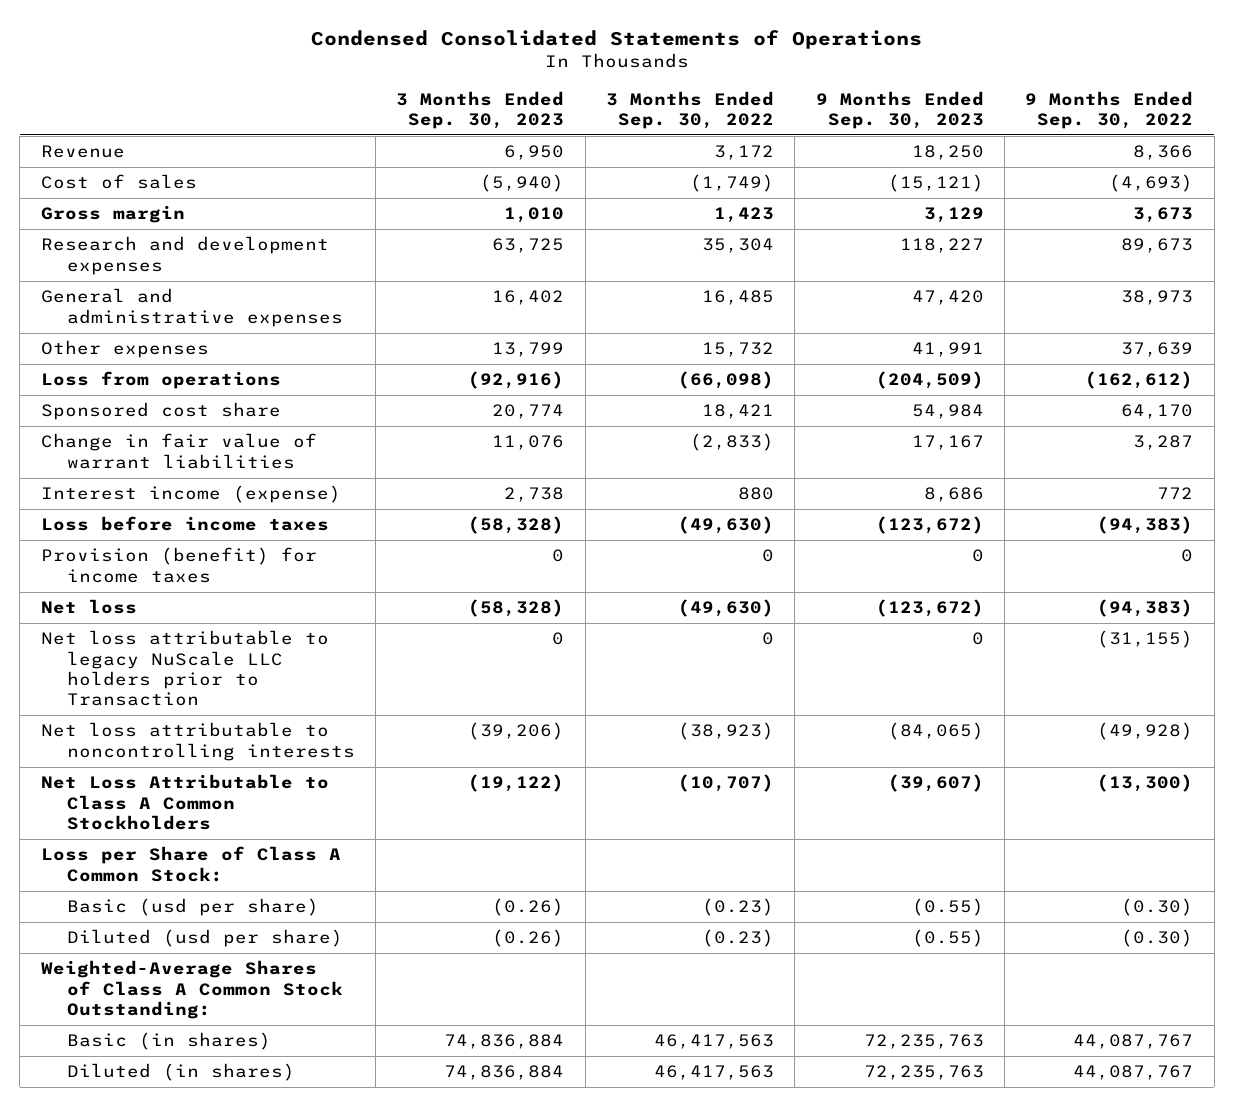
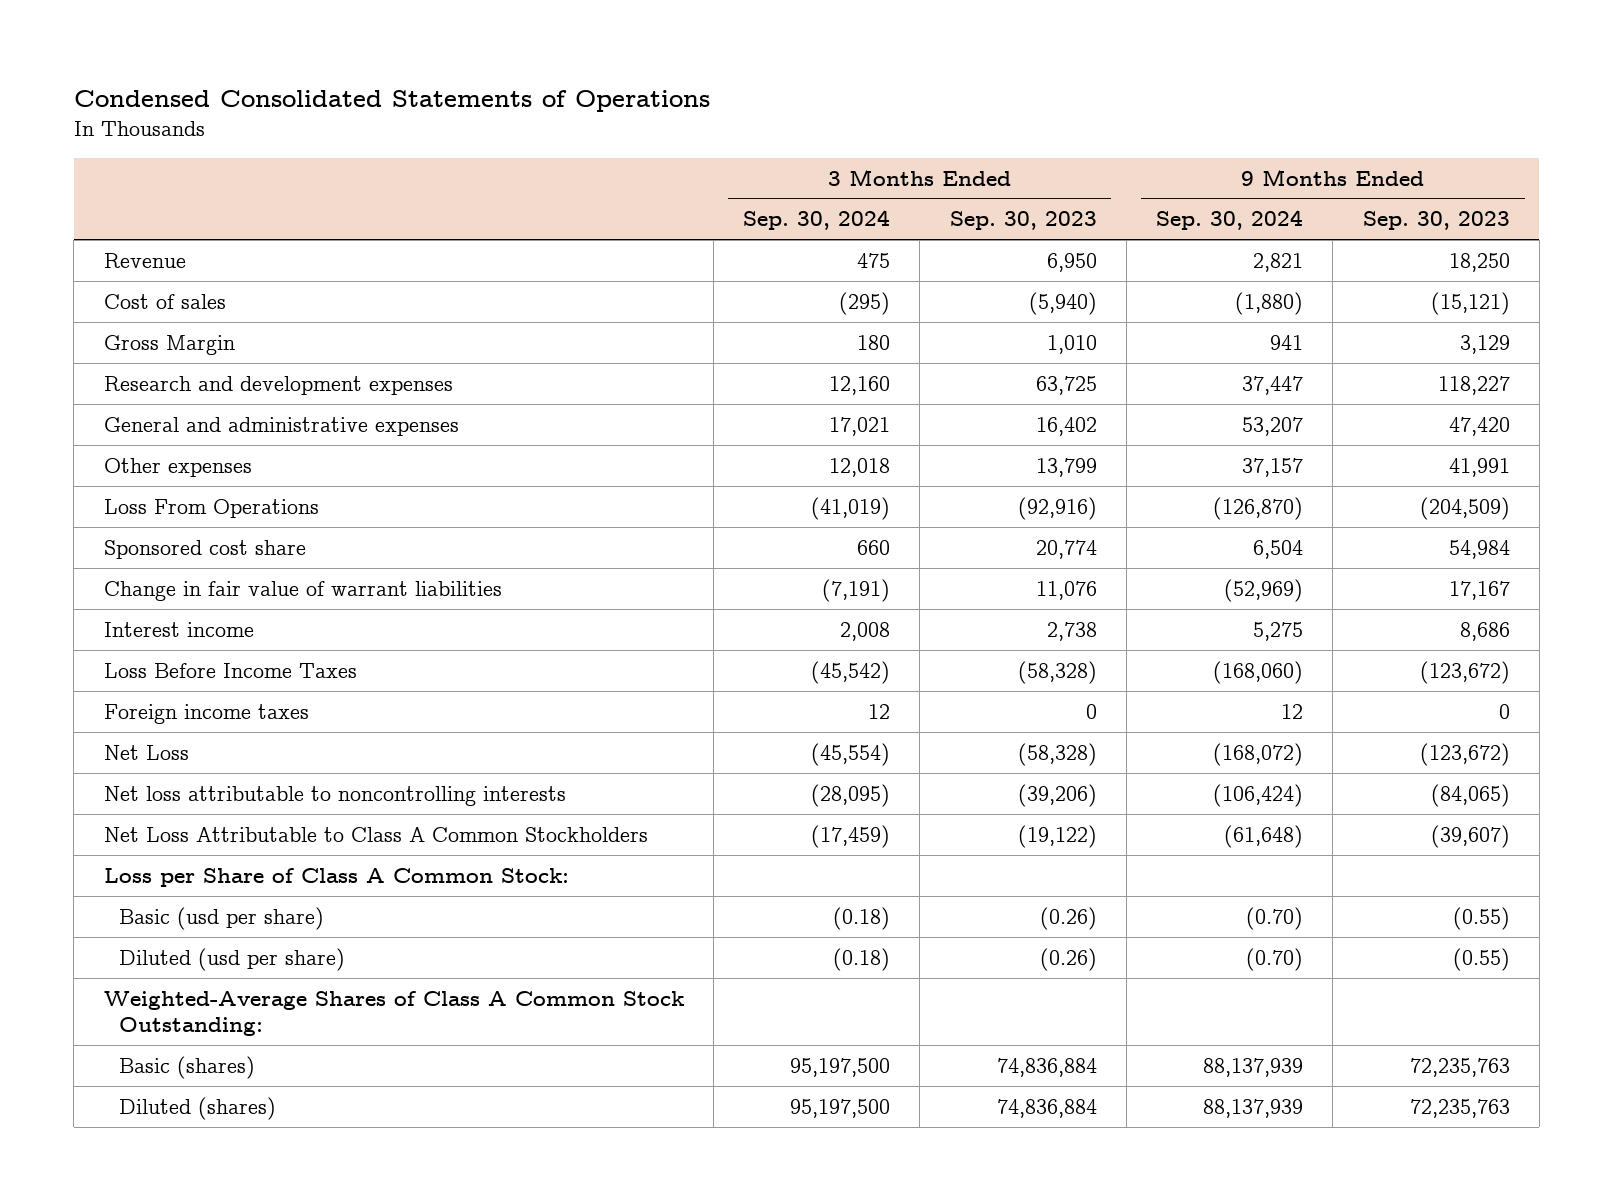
[605,90,774,129] 3 Months Ended Sep. 30, 2022 -> none
[1025,90,1194,129] 9 Months Ended Sep. 30, 2022 -> none
none -> [743,210,891,231] Sep. 30, 2024
none -> [1156,210,1304,231] Sep. 30, 2024
[40,205,185,224] Gross margin -> [103,334,235,355] Gross Margin
[40,371,281,390] Loss from operations -> [103,498,319,518] Loss From Operations
[40,630,329,706] Net loss attributable to legacy NuScale LLC holders prior to Transaction -> none
[40,485,341,504] Interest income (expense) -> [103,621,254,637] Interest income
[40,516,329,532] Loss before income taxes -> [103,662,357,678] Loss Before Income Taxes
[40,547,317,583] Provision (benefit) for income taxes -> [103,703,309,724] Foreign income taxes
[40,599,137,615] Net loss -> [103,744,189,760] Net Loss
[66,1032,271,1051] Basic (in shares) -> [119,1055,256,1079] Basic (shares)
[66,1063,295,1082] Diluted (in shares) -> [119,1096,277,1120] Diluted (shares)

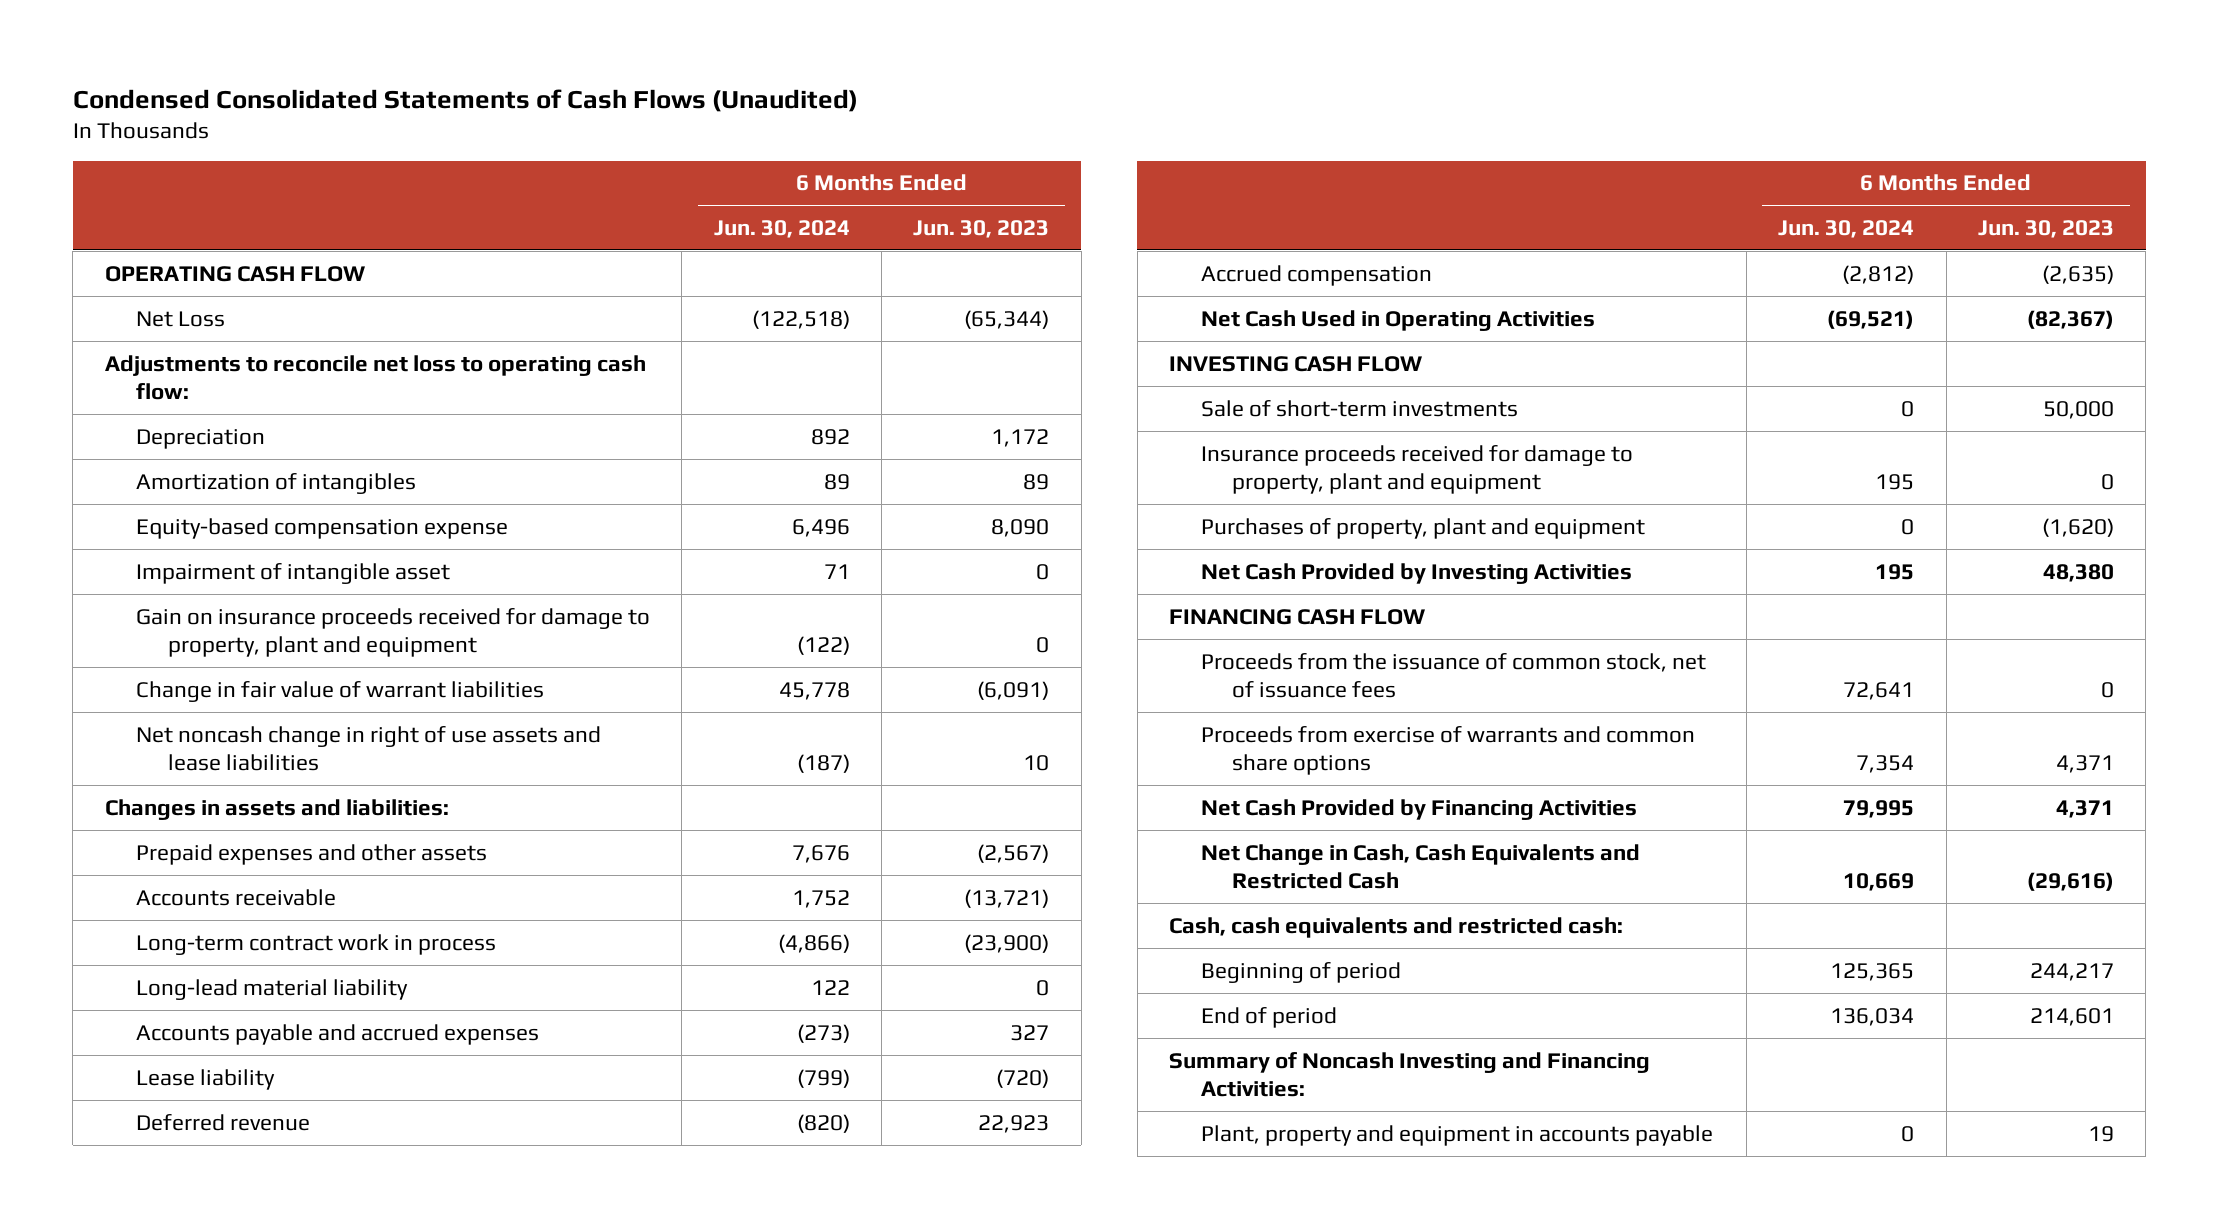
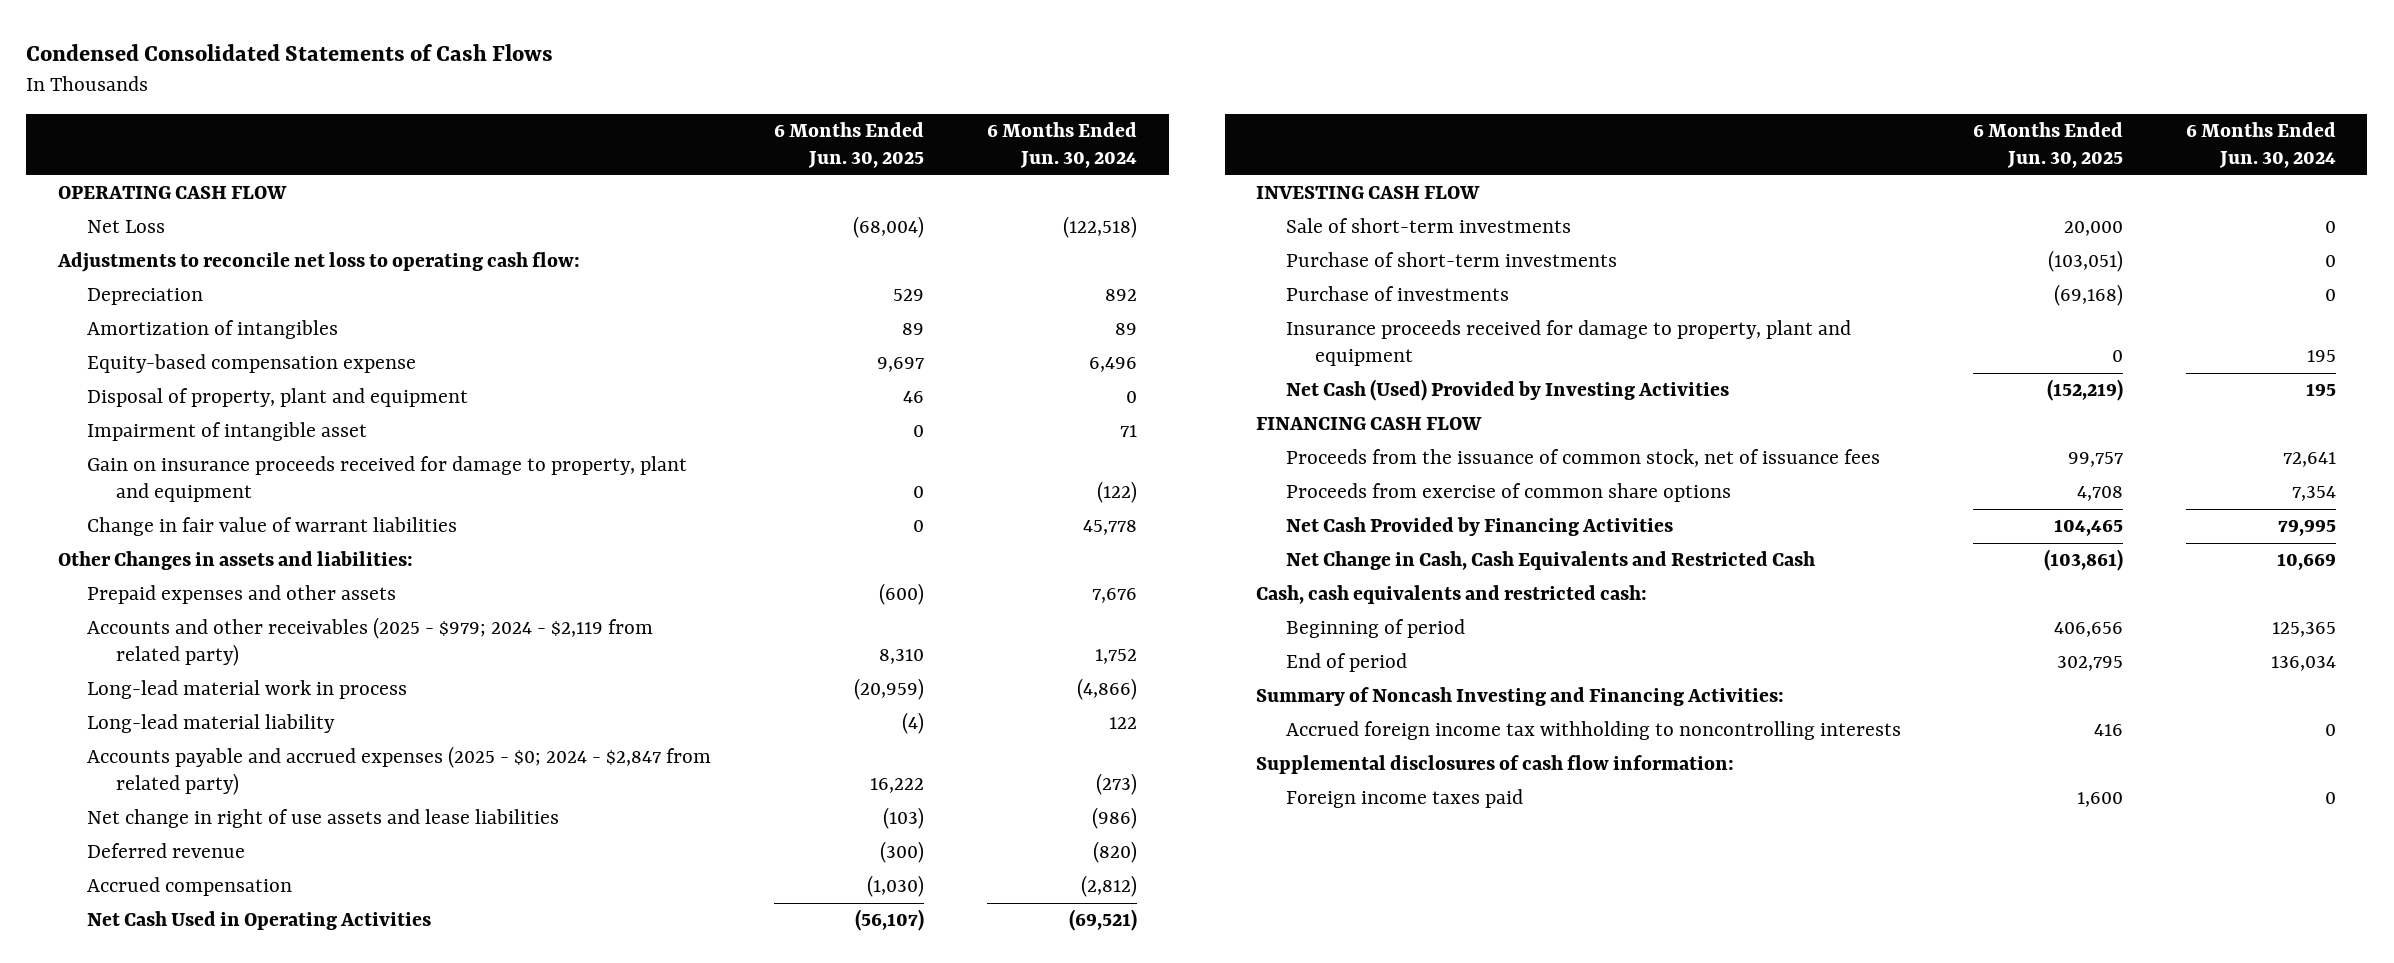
[72,88,858,112] Condensed Consolidated Statements of Cash Flows (Unaudited) -> [26,44,554,62] Condensed Consolidated Statements of Cash Flows
[913,219,1050,238] Jun. 30, 2023 -> none
none -> [774,122,925,169] 6 Months Ended Jun. 30, 2025
none -> [87,388,469,408] Disposal of property, plant and equipment
[136,725,602,772] Net noncash change in right of use assets and lease liabilities -> none
[104,798,449,820] Changes in assets and liabilities: -> [57,551,413,571] Other Changes in assets and liabilities:
[136,888,337,906] Accounts receivable -> [87,617,654,667] Accounts and other receivables (2025 - $979; 2024 - $2,119 from related party)
[136,933,497,955] Long-term contract work in process -> [87,680,408,700] Long-lead material work in process
[136,1068,276,1090] Lease liability -> none
[136,1023,540,1045] Accounts payable and accrued expenses -> [87,746,712,796] Accounts payable and accrued expenses (2025 - $0; 2024 - $2,847 from related party)
none -> [87,809,560,829] Net change in right of use assets and lease liabilities
none -> [1285,252,1617,268] Purchase of short-term investments
none -> [1285,286,1509,302] Purchase of investments
[1200,517,1645,539] Purchases of property, plant and equipment -> none
[1200,562,1632,584] Net Cash Provided by Investing Activities -> [1285,379,1729,402] Net Cash (Used) Provided by Investing Activities
[1200,725,1695,776] Proceeds from exercise of warrants and common share options -> [1285,483,1731,503] Proceeds from exercise of common share options
[1200,1124,1713,1146] Plant, property and equipment in accounts payable -> none
none -> [1285,721,1901,741] Accrued foreign income tax withholding to noncontrolling interests
none -> [1256,755,1735,775] Supplemental disclosures of cash flow information:
none -> [1285,789,1523,809] Foreign income taxes paid

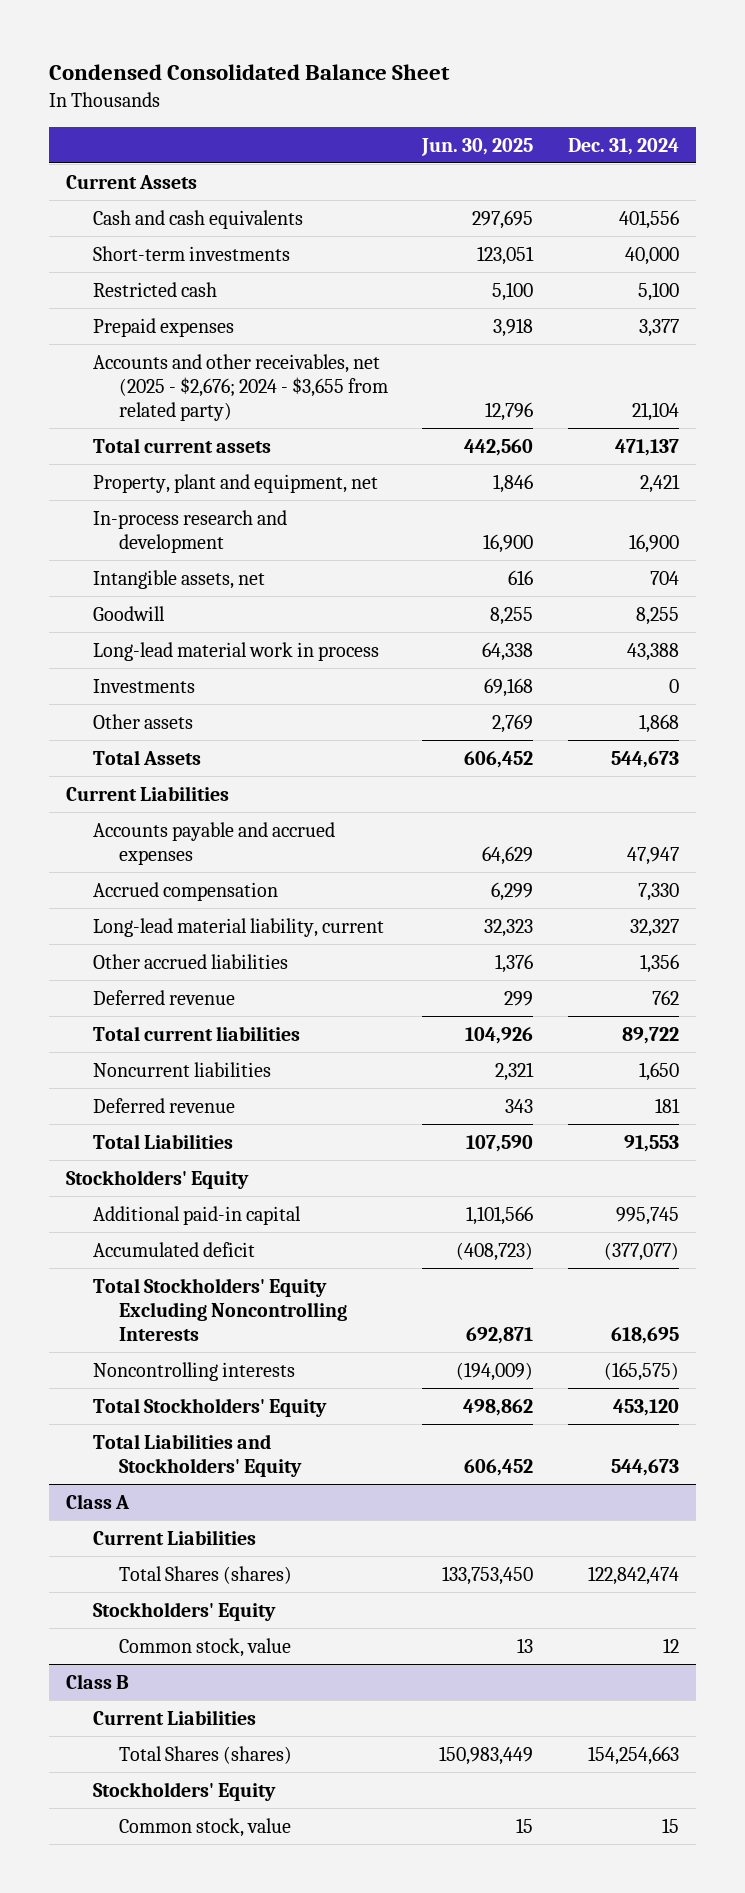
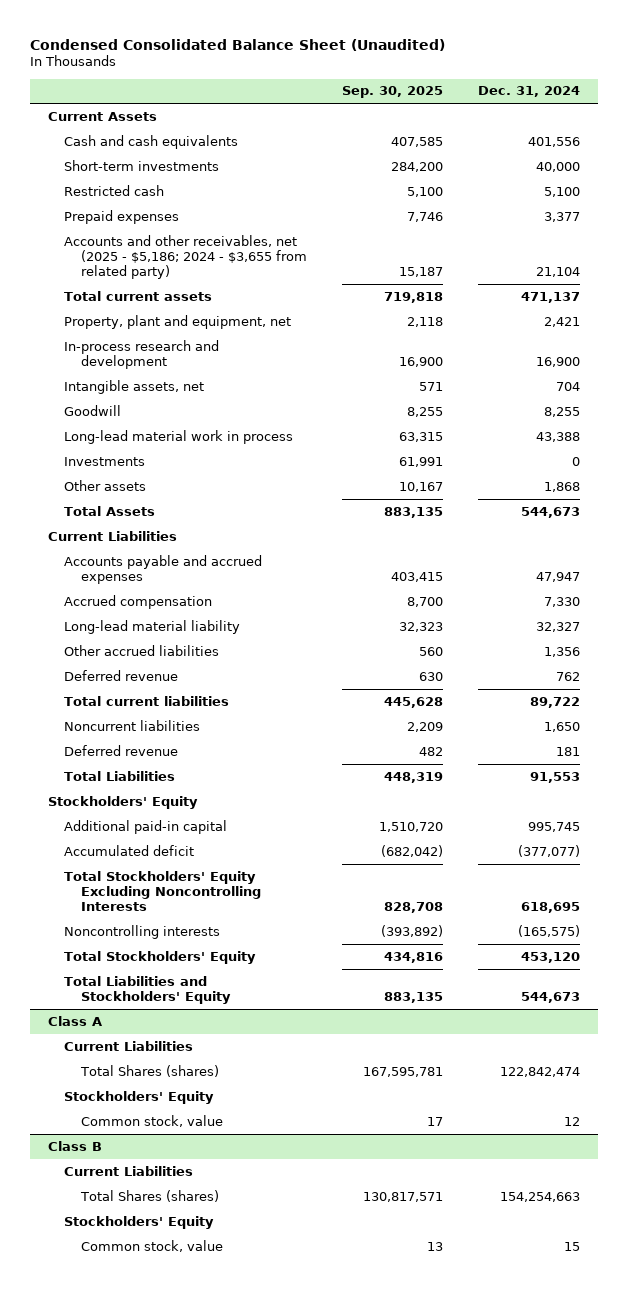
[49,64,451,81] Condensed Consolidated Balance Sheet -> [30,38,446,51] Condensed Consolidated Balance Sheet (Unaudited)
[421,137,534,156] Jun. 30, 2025 -> none
none -> [342,86,444,99] Sep. 30, 2025
[92,353,389,421] Accounts and other receivables, net (2025 - $2,676; 2024 - $3,655 from related party) -> [64,234,307,280] Accounts and other receivables, net (2025 - $5,186; 2024 - $3,655 from related party)
[92,917,384,937] Long-lead material liability, current -> [64,619,241,634] Long-lead material liability

